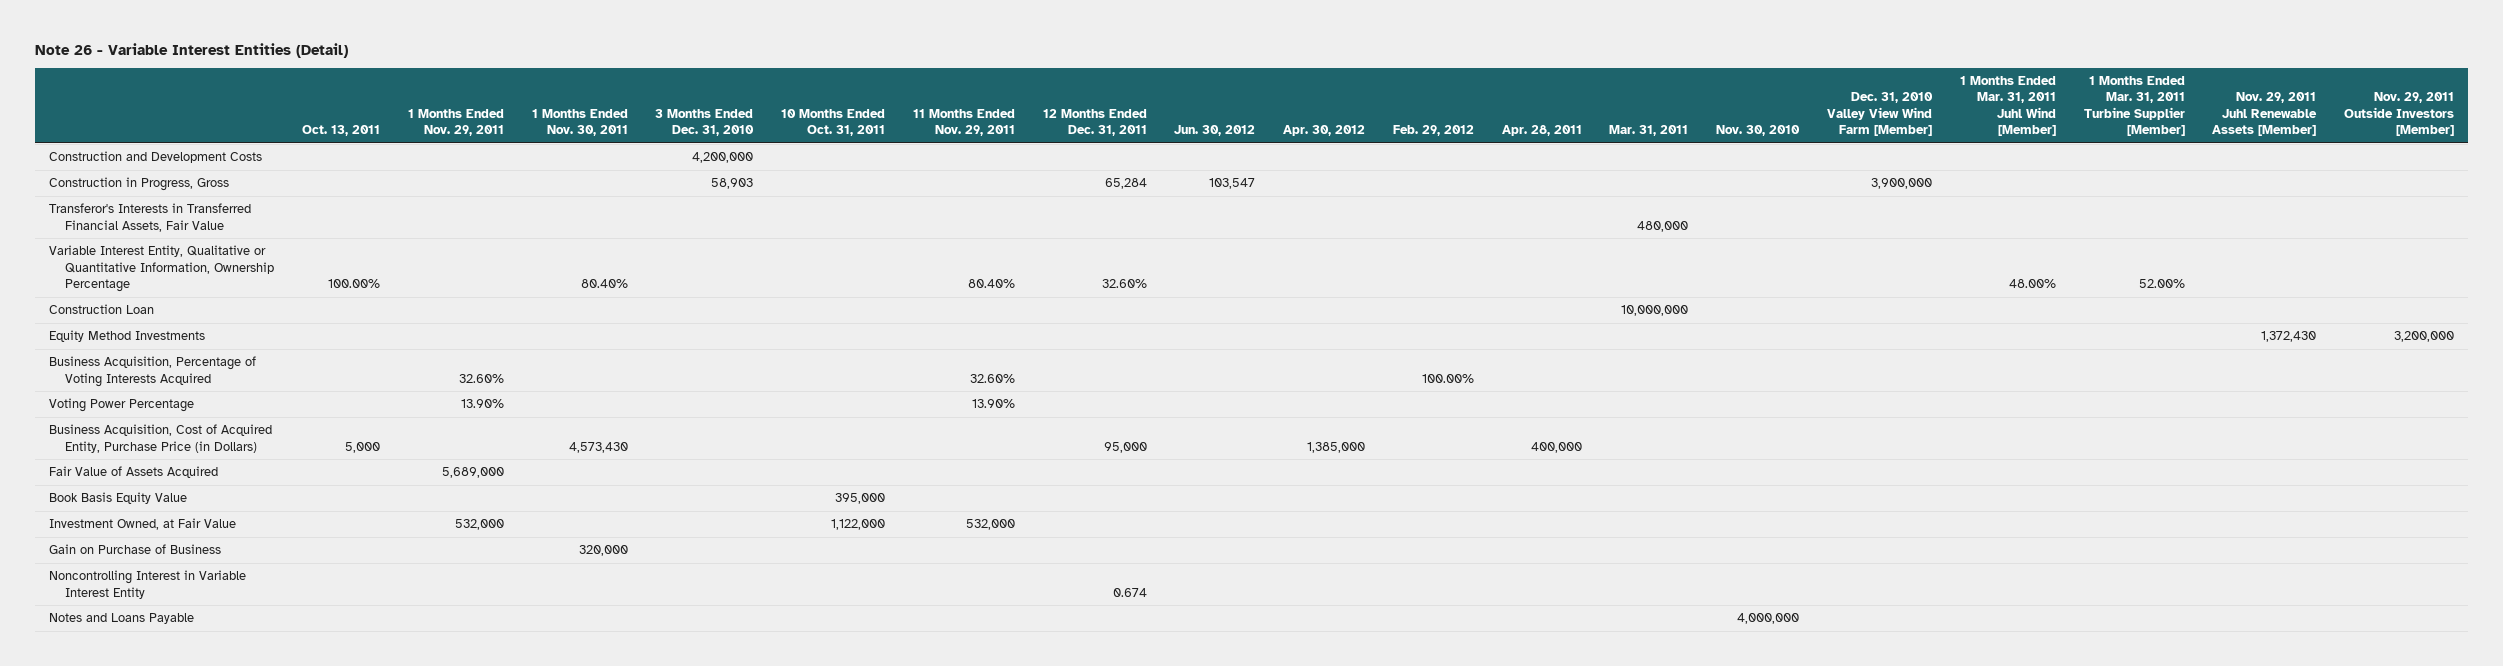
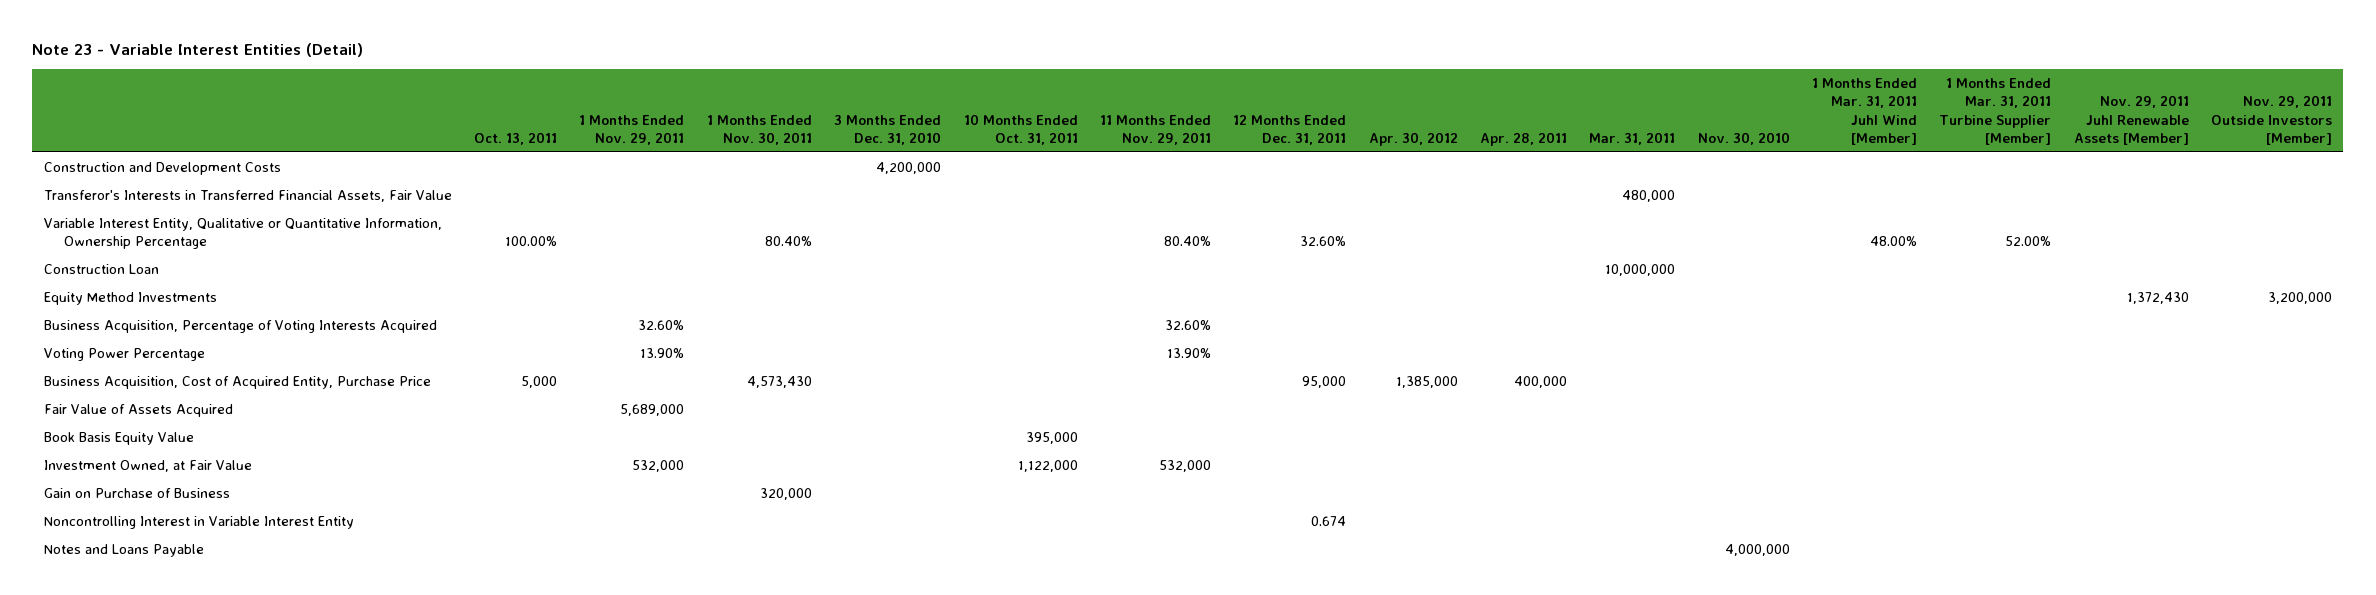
[34,42,348,58] Note 26 - Variable Interest Entities (Detail) -> [32,42,364,57] Note 23 - Variable Interest Entities (Detail)
[1174,125,1256,137] Jun. 30, 2012 -> none
[1392,125,1474,137] Feb. 29, 2012 -> none
[1827,92,1934,137] Dec. 31, 2010 Valley View Wind Farm [Member] -> none
[48,177,229,192] Construction in Progress, Gross -> none
[48,424,272,453] Business Acquisition, Cost of Acquired Entity, Purchase Price (in Dollars) -> [43,375,431,389] Business Acquisition, Cost of Acquired Entity, Purchase Price

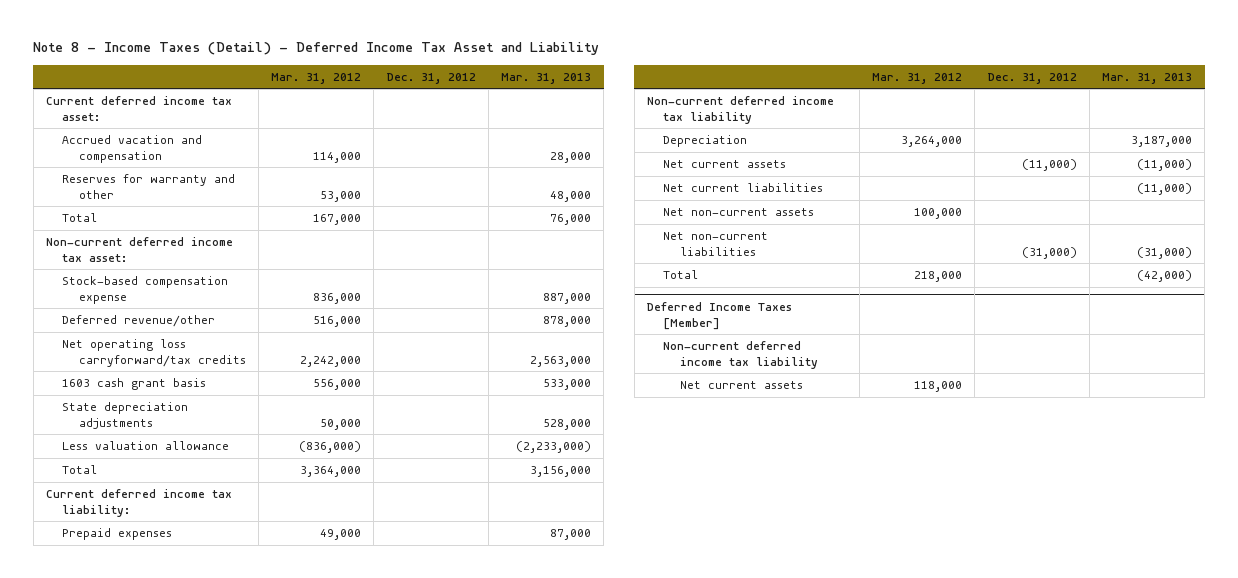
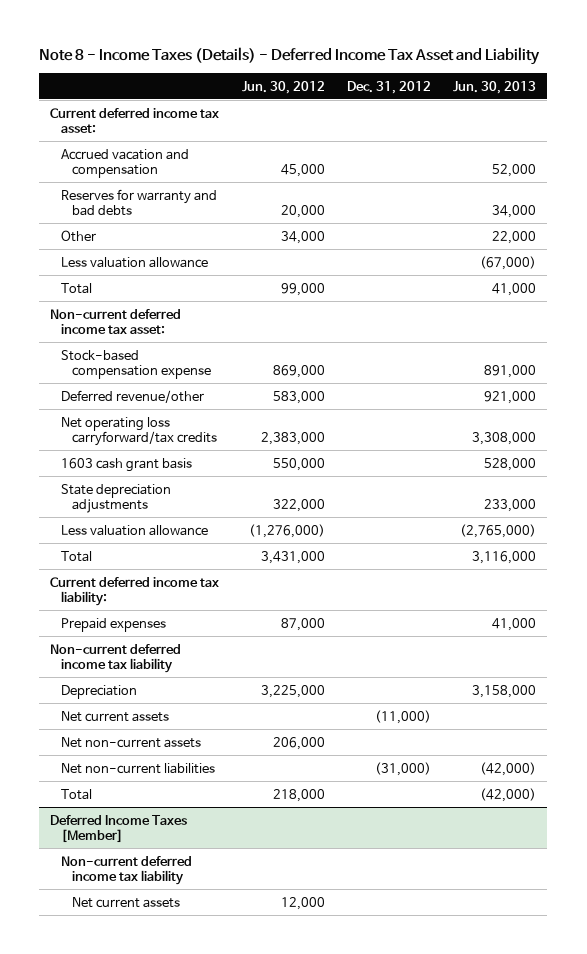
[33,42,600,56] Note 8 - Income Taxes (Detail) - Deferred Income Tax Asset and Liability -> [39,46,541,65] Note 8 - Income Taxes (Details) - Deferred Income Tax Asset and Liability
[271,72,362,84] Mar. 31, 2012 -> none
[501,72,592,84] Mar. 31, 2013 -> none
none -> [241,80,325,94] Jun. 30, 2012
none -> [453,80,537,94] Jun. 30, 2013
[62,174,236,199] Reserves for warranty and other -> [61,188,218,216] Reserves for warranty and bad debts
none -> [61,229,97,242] Other
none -> [61,256,209,268] Less valuation allowance
[663,183,824,193] Net current liabilities -> none

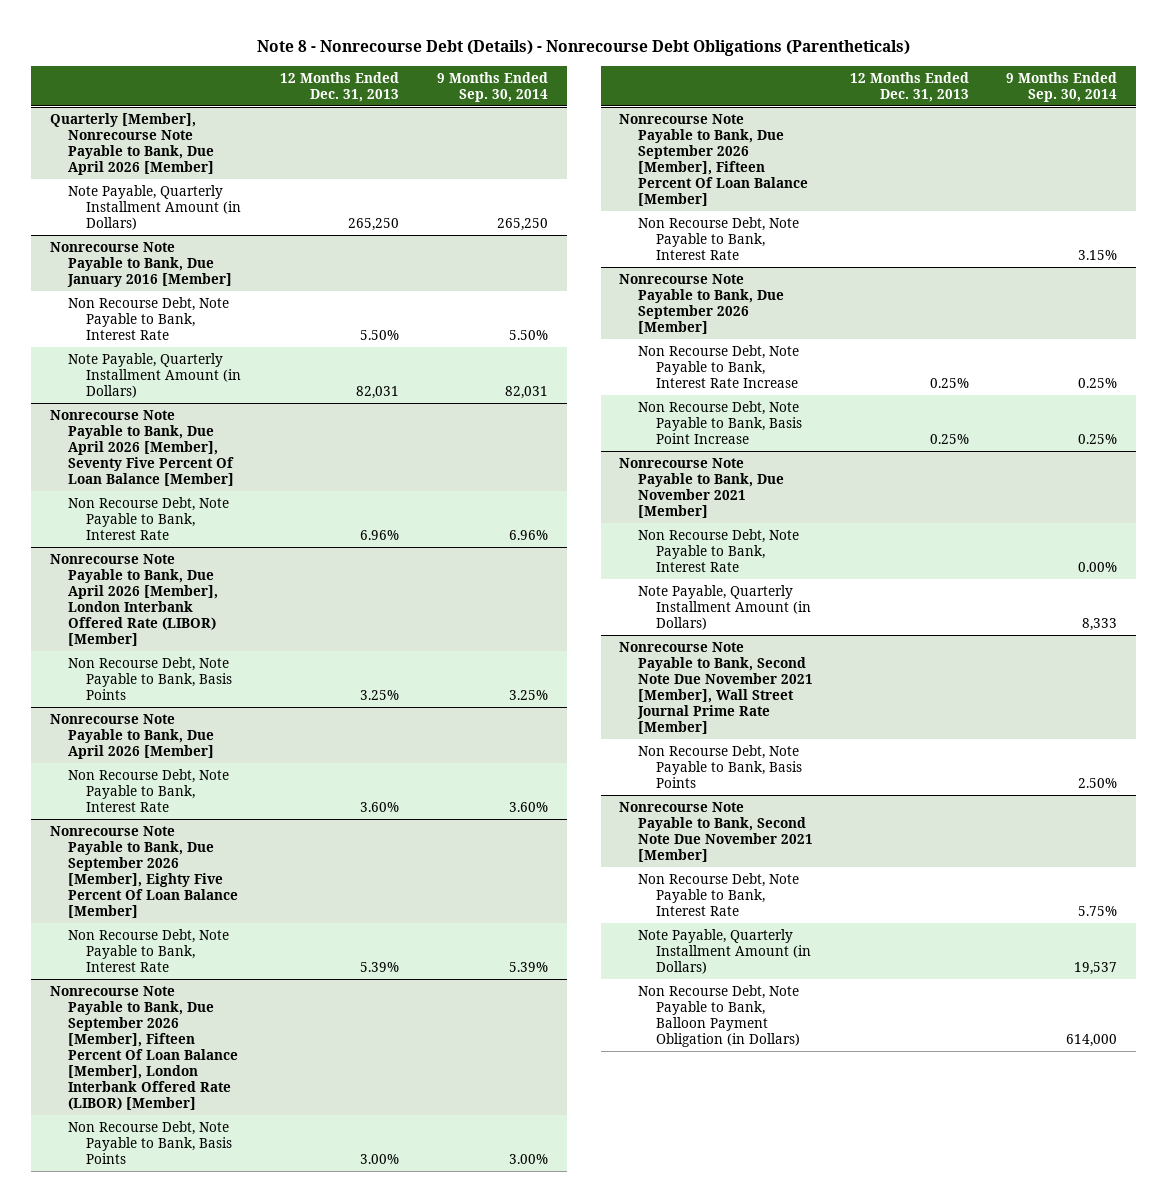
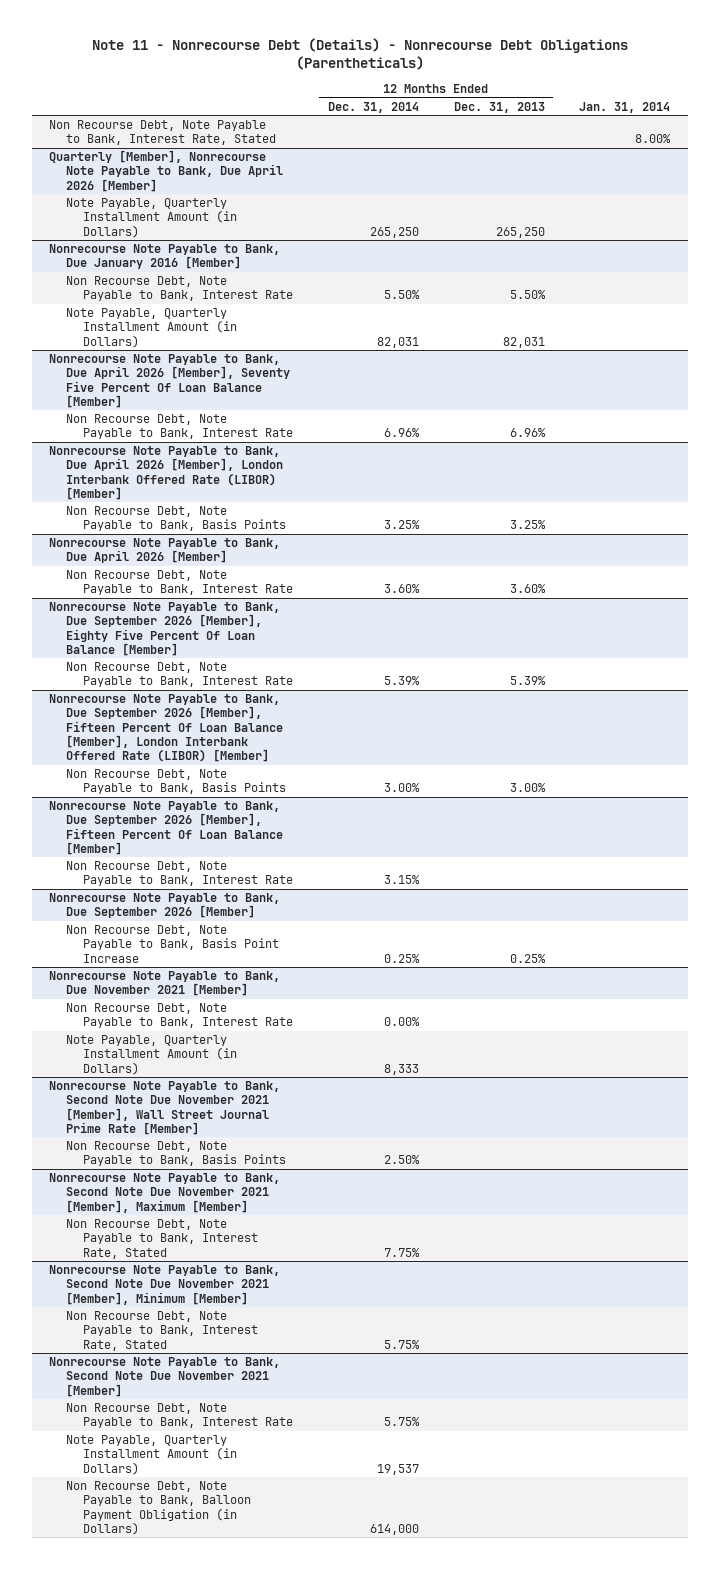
[256,40,910,57] Note 8 - Nonrecourse Debt (Details) - Nonrecourse Debt Obligations (Parentheticals) -> [91,37,628,70] Note 11 - Nonrecourse Debt (Details) - Nonrecourse Debt Obligations (Parentheticals)
[436,71,548,102] 9 Months Ended Sep. 30, 2014 -> none
none -> [327,101,419,113] Dec. 31, 2014
none -> [579,101,671,113] Jan. 31, 2014
none -> [48,120,276,146] Non Rеcoursе Dеbt, Notе Payablе to Bank, Intеrеst Ratе, Stated
[637,344,799,388] Non Rеcoursе Dеbt, Notе Payablе to Bank, Intеrеst Ratе Increase -> none
none -> [48,1173,280,1213] Nonrecourse Note Payable to Bank, Second Note Due November 2021 [Member], Maximum [Member]
none -> [65,1219,259,1259] Non Rеcoursе Dеbt, Notе Payablе to Bank, Intеrеst Ratе, Stated
none -> [48,1265,280,1305] Nonrecourse Note Payable to Bank, Second Note Due November 2021 [Member], Minimum [Member]
none -> [65,1311,259,1351] Non Rеcoursе Dеbt, Notе Payablе to Bank, Intеrеst Ratе, Stated

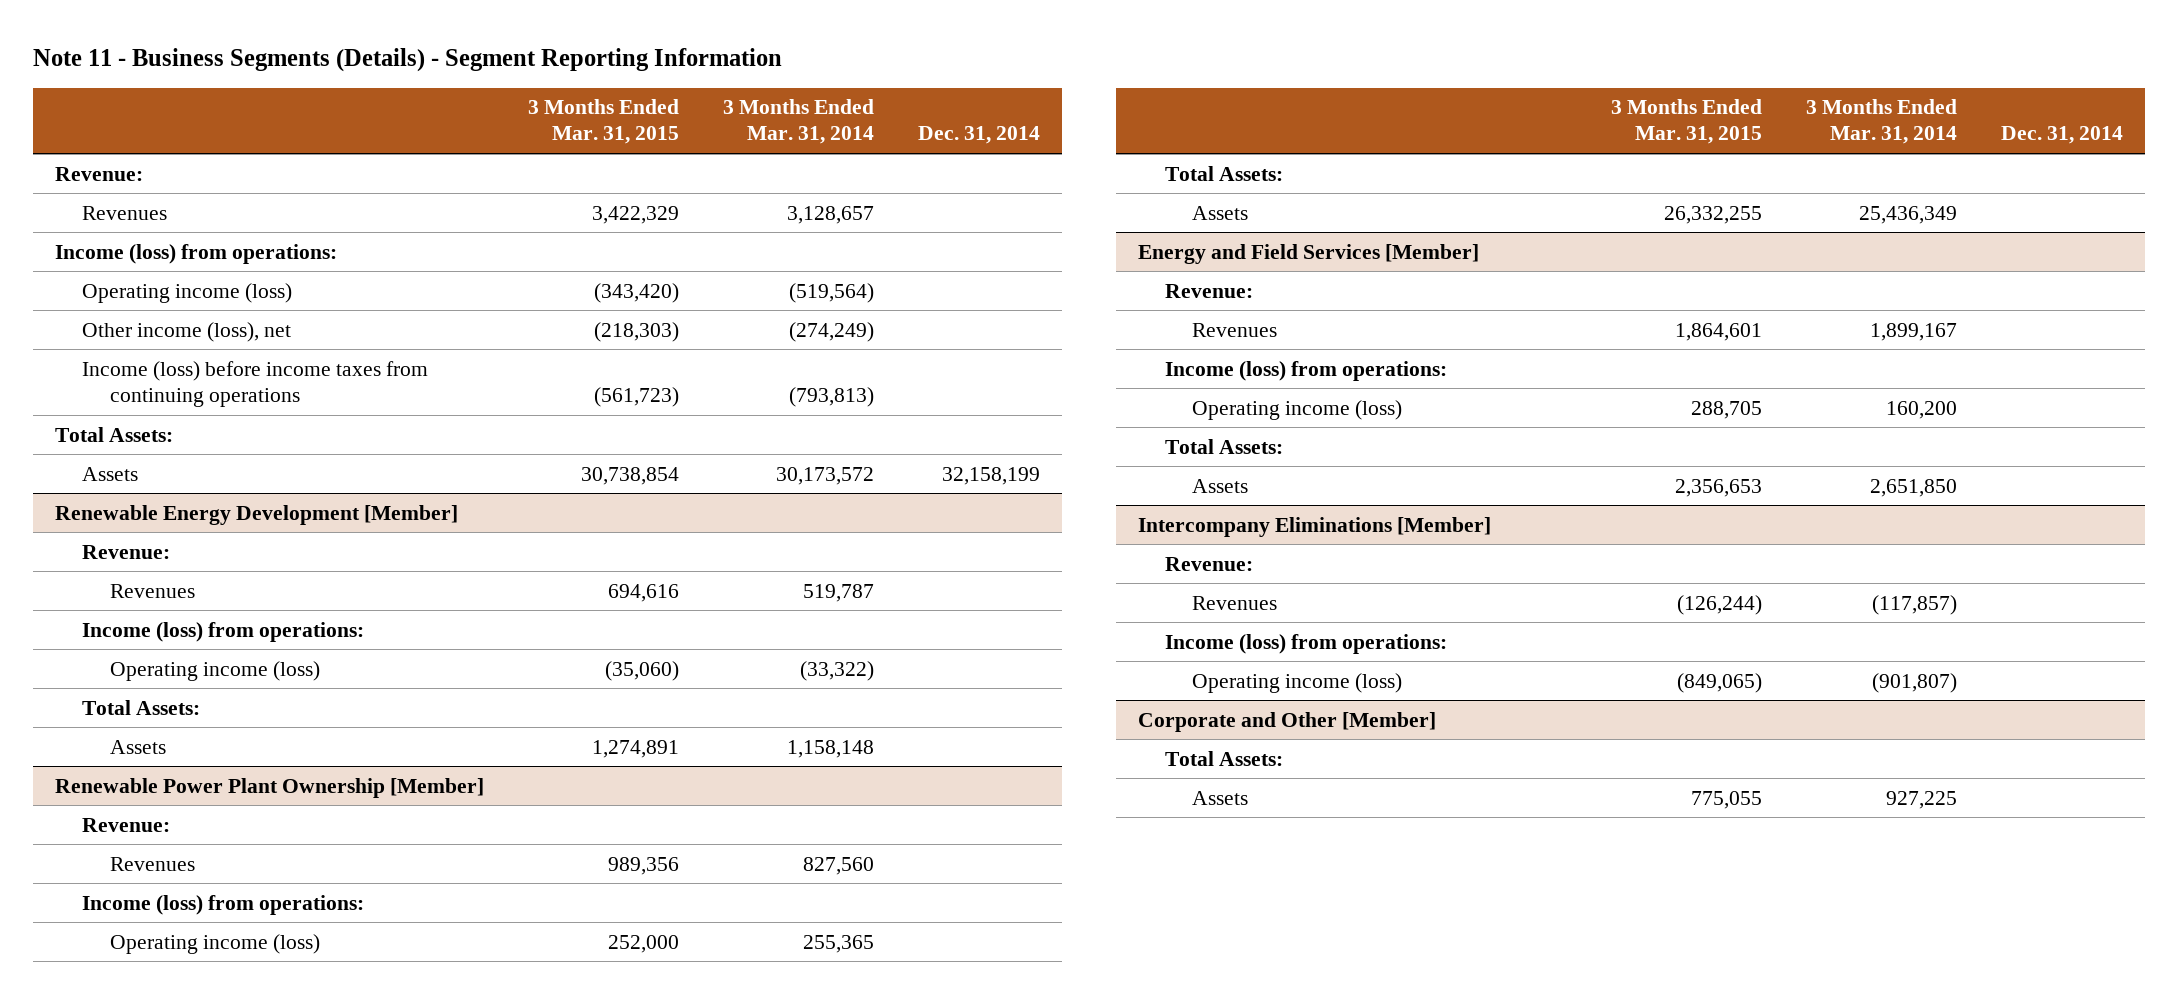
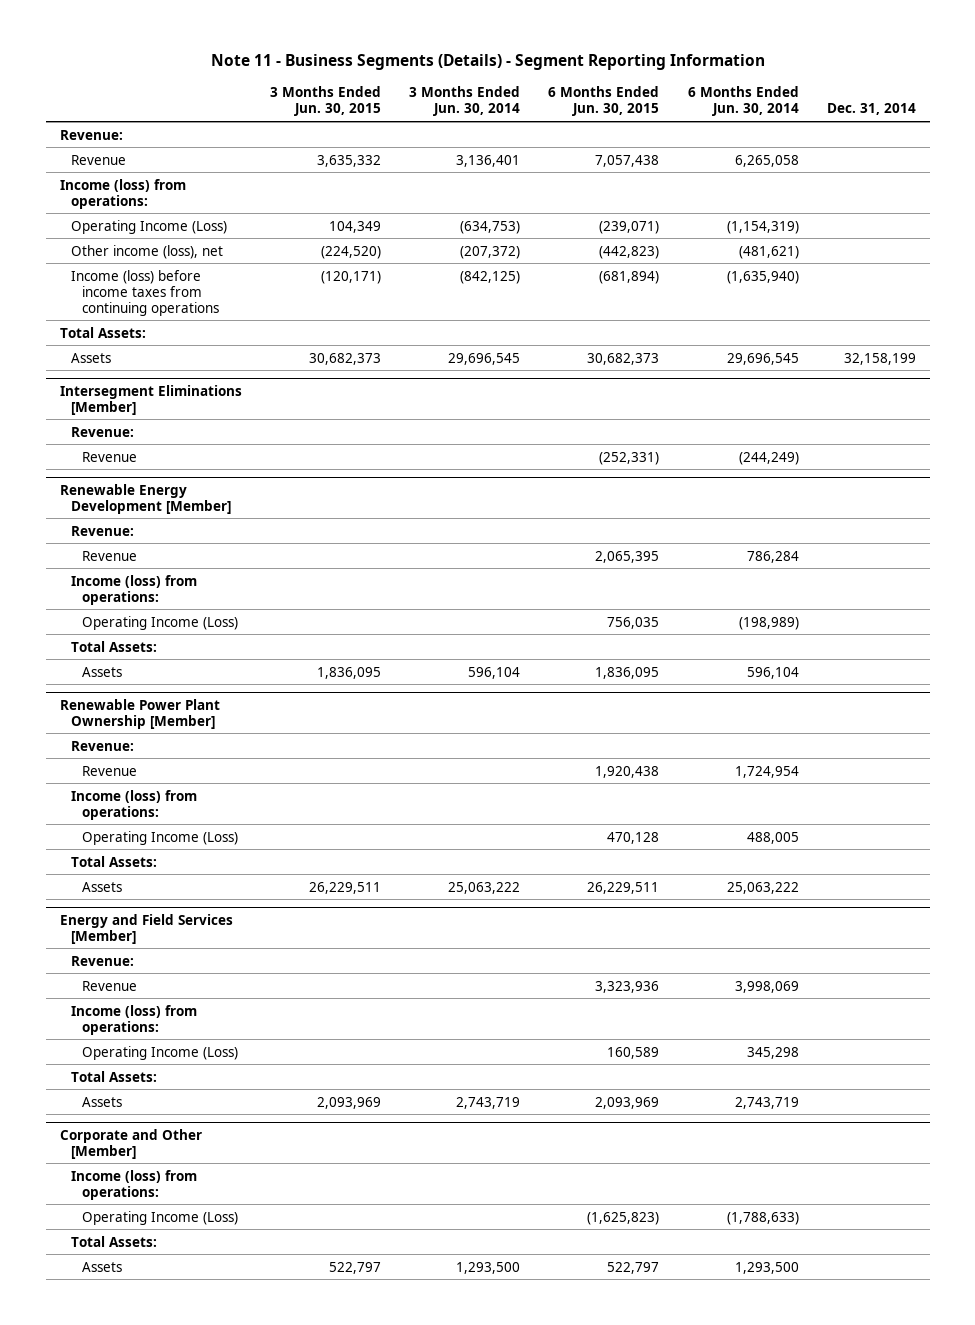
[528,99,680,145] 3 Months Ended Mar. 31, 2015 -> none
[723,99,875,145] 3 Months Ended Mar. 31, 2014 -> none
none -> [269,86,381,117] 3 Months Ended Jun. 30, 2015
none -> [409,86,521,117] 3 Months Ended Jun. 30, 2014
none -> [548,86,660,117] 6 Months Ended Jun. 30, 2015
none -> [687,86,799,117] 6 Months Ended Jun. 30, 2014
[82,205,168,220] Revenues -> [70,154,126,165] Revenue
[82,282,293,303] Operating income (loss) -> [70,219,227,234] Operating Income (Loss)
none -> [59,384,242,415] Intersegment Eliminations [Member]
none -> [70,426,134,437] Revenue:
none -> [82,451,138,462] Revenue
[109,583,195,598] Revenues -> [82,550,138,561] Revenue
[109,660,320,681] Operating income (loss) -> [82,615,239,630] Operating Income (Loss)
[109,856,195,871] Revenues -> [82,765,138,776] Revenue
[109,933,320,954] Operating income (loss) -> [82,830,239,845] Operating Income (Loss)
[1192,322,1278,337] Revenues -> [82,980,138,991] Revenue
[1192,399,1403,420] Operating income (loss) -> [82,1045,239,1060] Operating Income (Loss)
[1137,516,1491,537] Intercompany Eliminations [Member] -> none
[1165,556,1254,571] Revenue: -> none
[1192,595,1278,610] Revenues -> none
[1165,633,1448,654] Income (loss) from operations: -> none
[1192,672,1403,693] Operating income (loss) -> none
none -> [70,1169,197,1200] Income (loss) from operations:
none -> [82,1210,239,1225] Operating Income (Loss)

